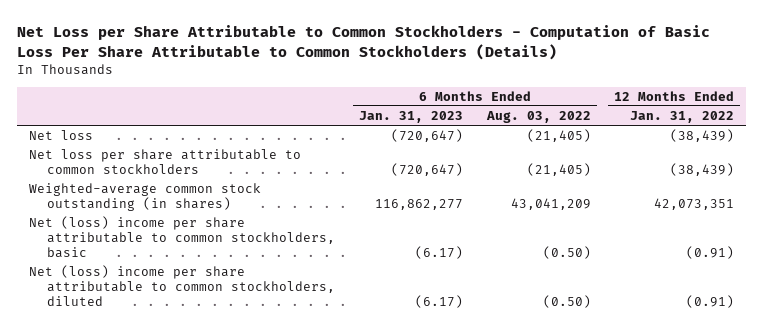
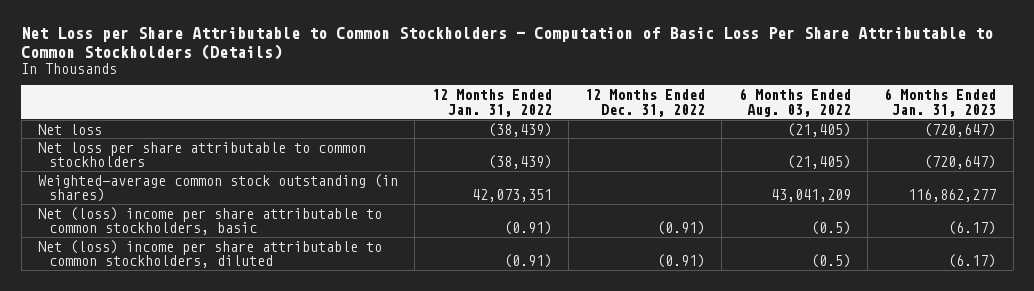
none -> [585,89,706,117] 12 Months Ended Dec. 31, 2022
[542,246,591,260] (0.50) -> [810,221,851,236] (0.5)
[542,295,591,309] (0.50) -> [810,254,851,269] (0.5)

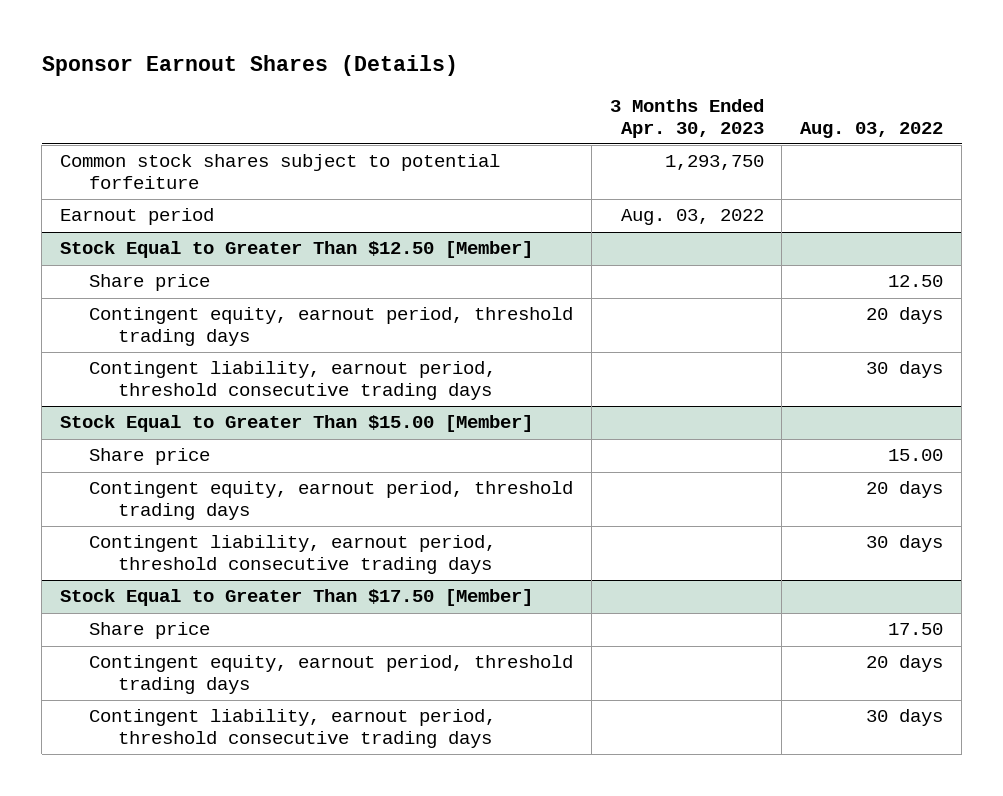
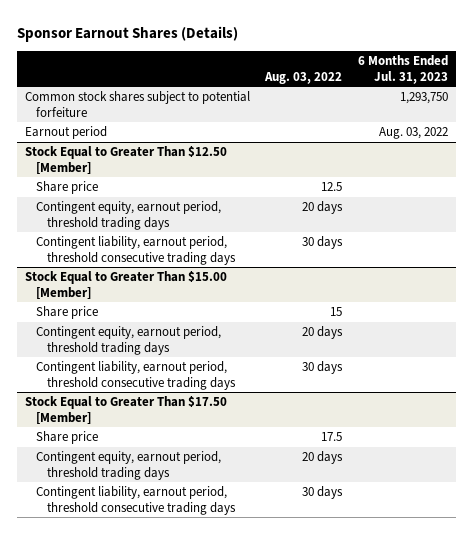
[609,99,764,138] 3 Months Ended Apr. 30, 2023 -> none
none -> [358,55,449,84] 6 Months Ended Jul. 31, 2023
[888,275,944,288] 12.50 -> [321,182,343,192] 12.5
[888,449,944,462] 15.00 -> [330,307,343,317] 15
[888,623,944,636] 17.50 -> [321,432,343,442] 17.5

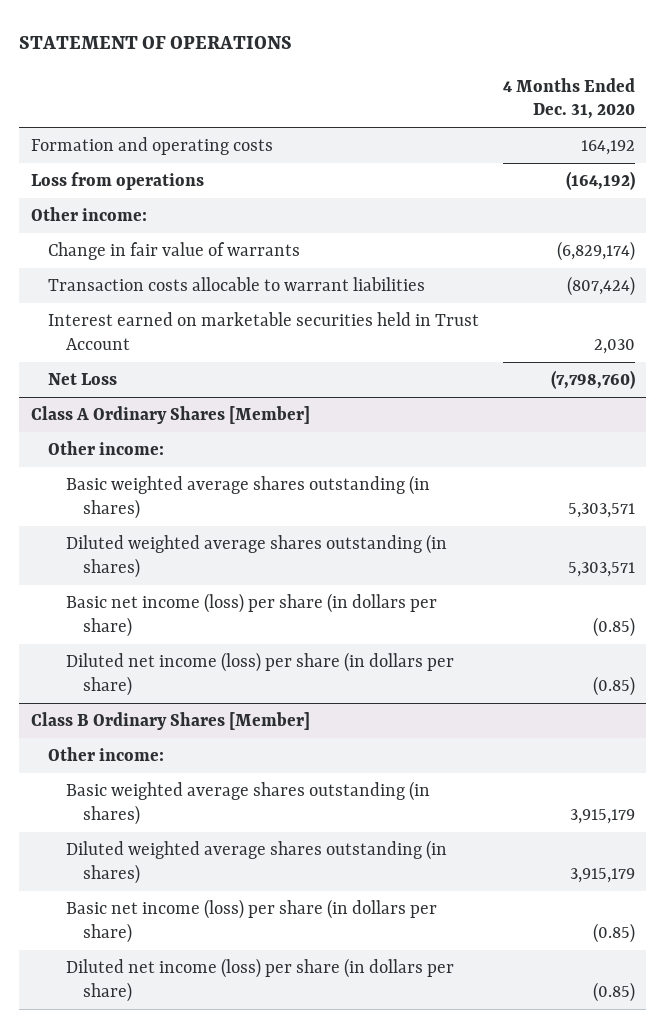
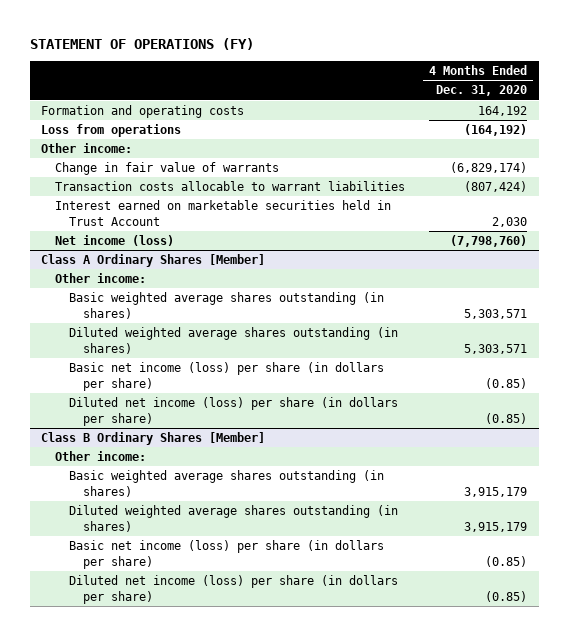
[19,36,293,50] STATEMENT OF OPERATIONS -> [29,37,254,50] STATEMENT OF OPERATIONS (FY)
[48,373,118,386] Net Loss -> [55,235,175,247] Net income (loss)

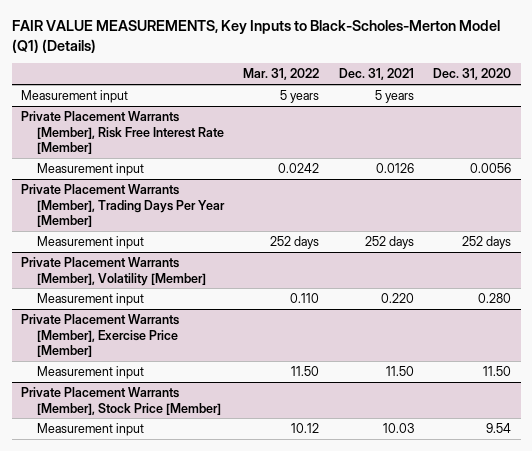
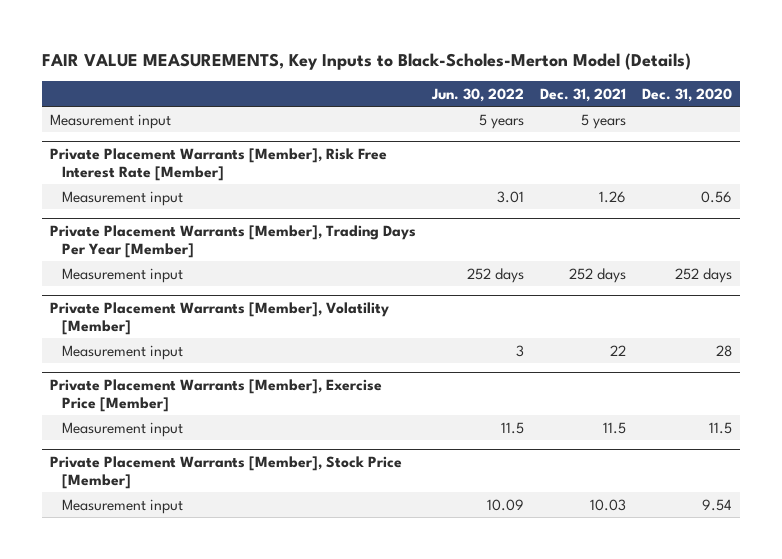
[11,20,500,53] FAIR VALUE MEASUREMENTS, Key Inputs to Black-Scholes-Merton Model (Q1) (Details) -> [41,52,691,70] FAIR VALUE MEASUREMENTS, Key Inputs to Black-Scholes-Merton Model (Details)
[243,68,320,81] Mar. 31, 2022 -> none
none -> [430,88,524,103] Jun. 30, 2022
[375,162,414,173] 0.0126 -> [599,190,627,203] 1.26
[470,162,512,173] 0.0056 -> [701,190,733,203] 0.56
[380,292,414,303] 0.220 -> [610,344,627,356] 22
[478,292,512,303] 0.280 -> [716,344,733,357] 28
[385,365,414,376] 11.50 -> [603,421,627,434] 11.5
[483,365,512,376] 11.50 -> [709,421,733,434] 11.5

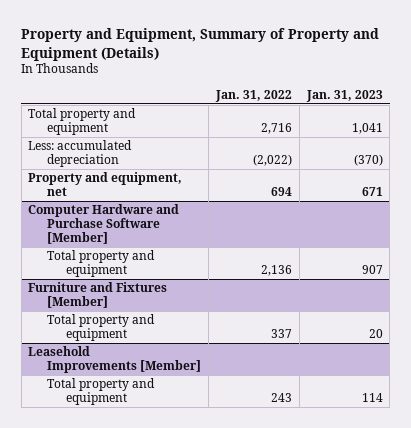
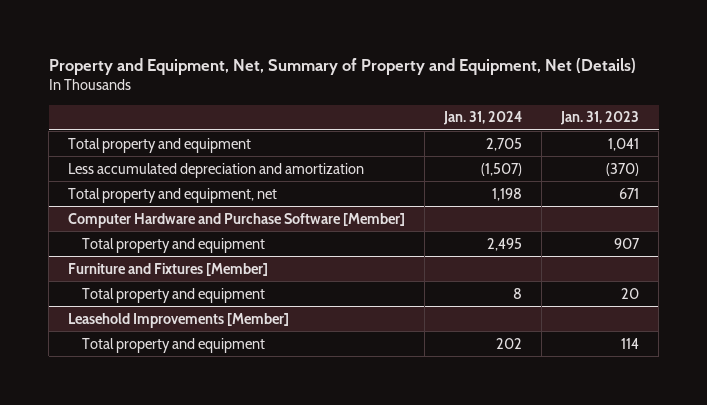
[21,28,380,61] Property and Equipment, Summary of Property and Equipment (Details) -> [48,58,636,76] Property and Equipment, Net, Summary of Property and Equipment, Net (Details)
[214,89,292,102] Jan. 31, 2022 -> none
none -> [443,111,523,126] Jan. 31, 2024
[28,140,133,168] Less: accumulated depreciation -> [68,162,365,178] Less accumulated depreciation and amortization
[28,172,183,197] Property and equipment, net -> [68,187,278,203] Total property and equipment, net

